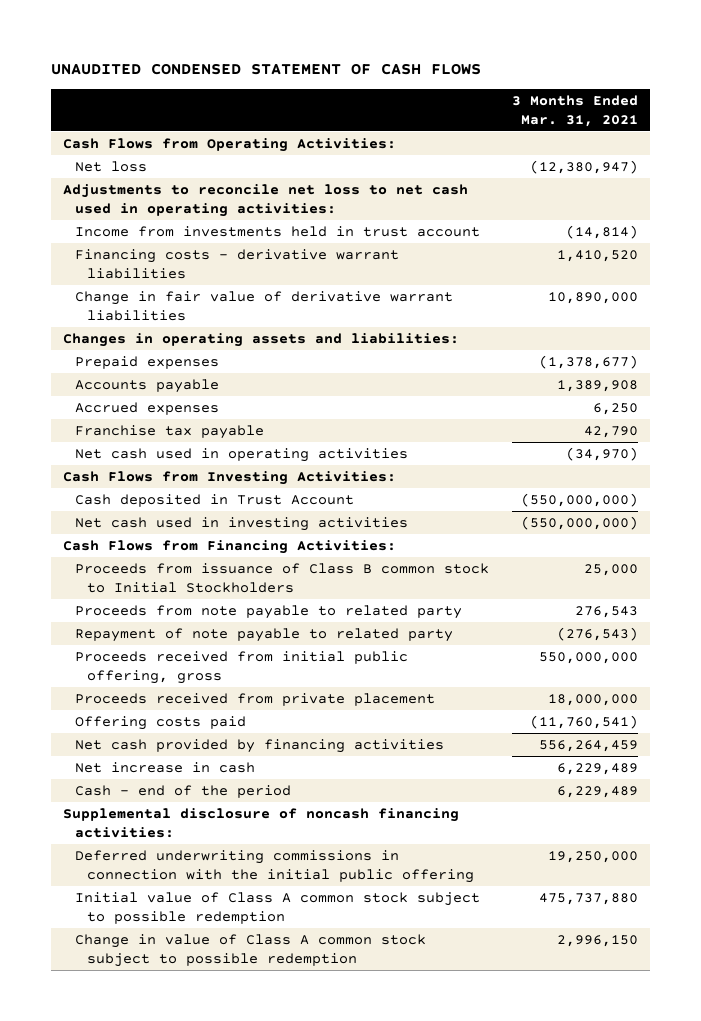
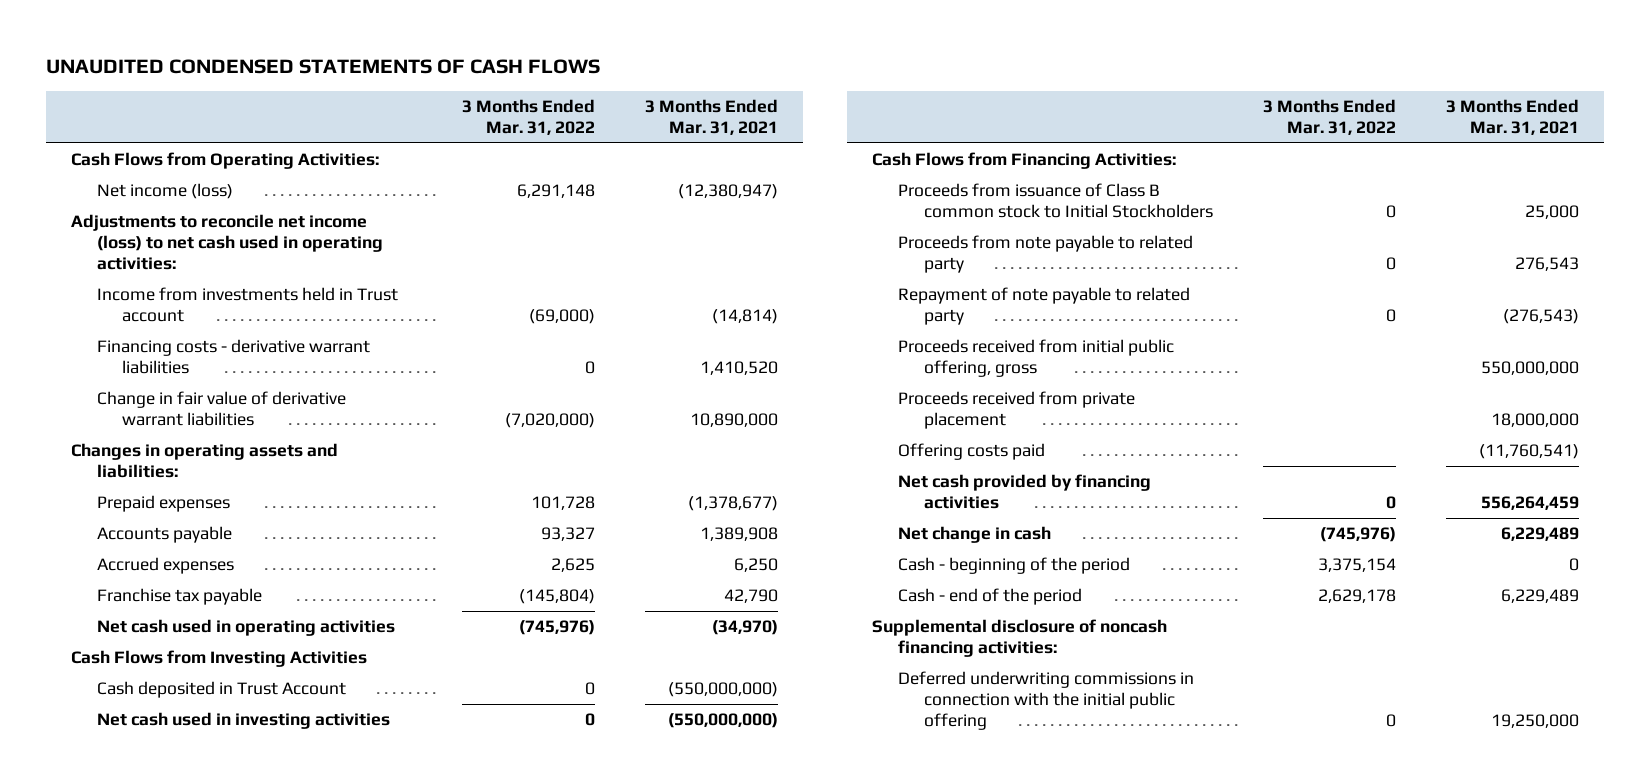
[51,63,482,76] UNAUDITED CONDENSED STATEMENT OF CASH FLOWS -> [45,59,600,75] UNAUDITED CONDENSED STATEMENTS OF CASH FLOWS
none -> [461,99,595,136] 3 Months Ended Mar. 31, 2022
[74,161,147,173] Net loss -> [96,183,233,200] Net income (loss)
[62,184,468,217] Adjustments to reconcile net loss to net cash used in operating activities: -> [70,214,383,270] Adjustments to reconcile net income (loss) to net cash used in operating activities:
[74,226,480,238] Income from investments held in trust account -> [96,287,398,323] Income from investments held in Trust account
[62,471,396,486] Cash Flows from Investing Activities: -> [70,650,367,668] Cash Flows from Investing Activities
[74,762,255,774] Net increase in cash -> [897,526,1051,544] Net change in cash
none -> [897,557,1130,575] Cash - beginning of the period
[74,892,480,924] Initial value of Class A common stock subject to possible redemption -> none
[74,934,426,967] Change in value of Class A common stock subject to possible redemption -> none

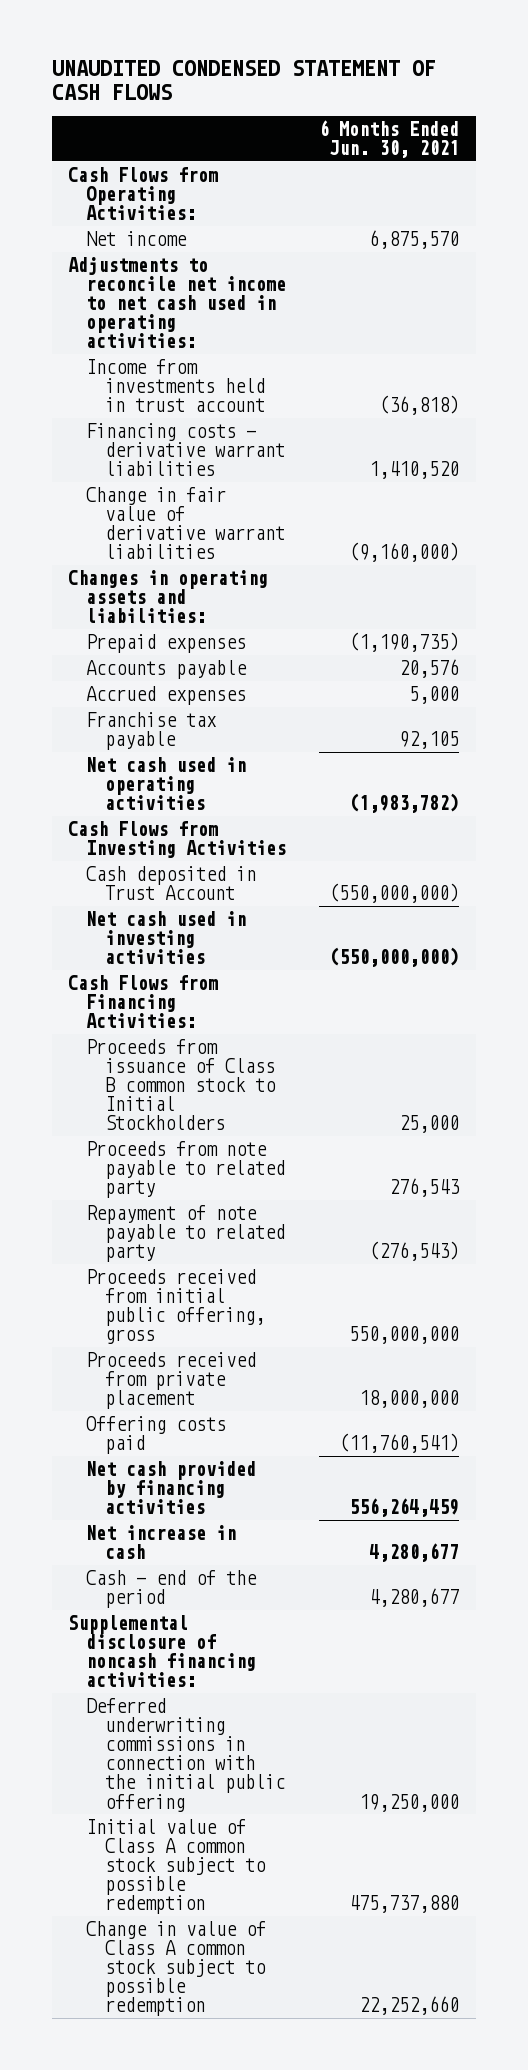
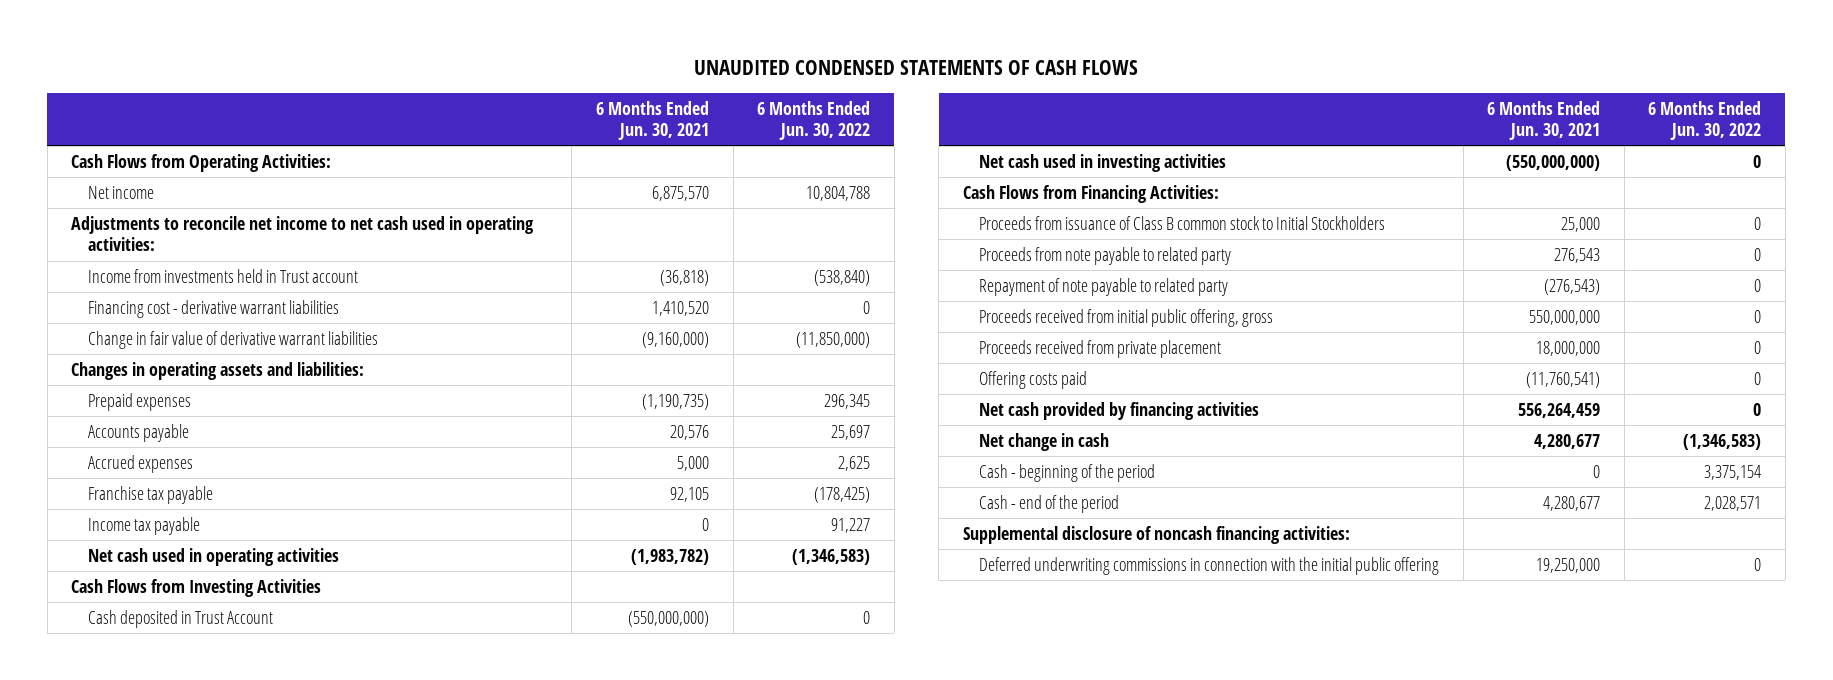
[51,60,436,101] UNAUDITED CONDENSED STATEMENT OF CASH FLOWS -> [694,59,1139,75] UNAUDITED CONDENSED STATEMENTS OF CASH FLOWS
none -> [757,100,871,140] 6 Months Ended Jun. 30, 2022
[86,359,265,413] Income from investments held in trust account -> [87,268,358,283] Income from investments held in Trust account
[86,423,285,477] Financing costs - derivative warrant liabilities -> [87,299,339,318] Financing cost - derivative warrant liabilities
none -> [87,516,200,535] Income tax payable
[86,1525,237,1560] Net increase in cash -> [978,432,1109,451] Net change in cash
none -> [978,463,1155,482] Cash - beginning of the period
[86,1819,266,1915] Initial value of Class A common stock subject to possible redemption -> none
[86,1921,267,2017] Change in value of Class A common stock subject to possible redemption -> none

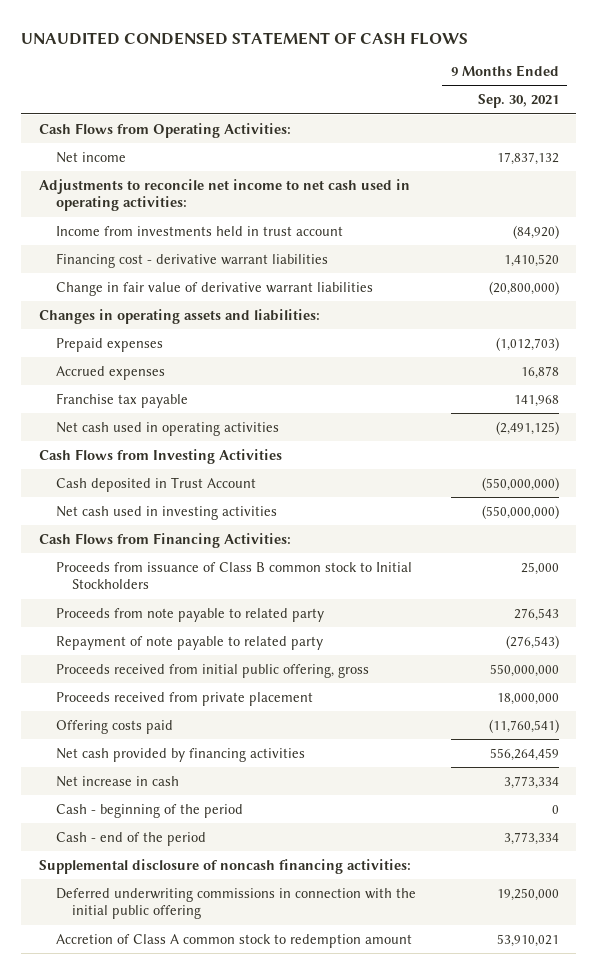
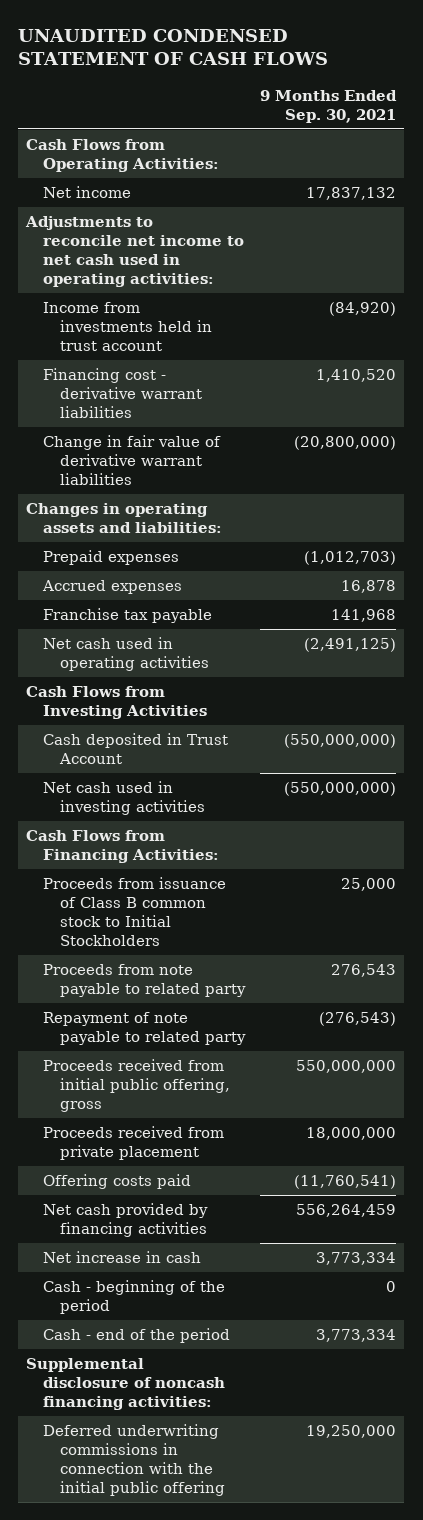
[55,933,412,948] Accretion of Class A common stock to redemption amount -> none

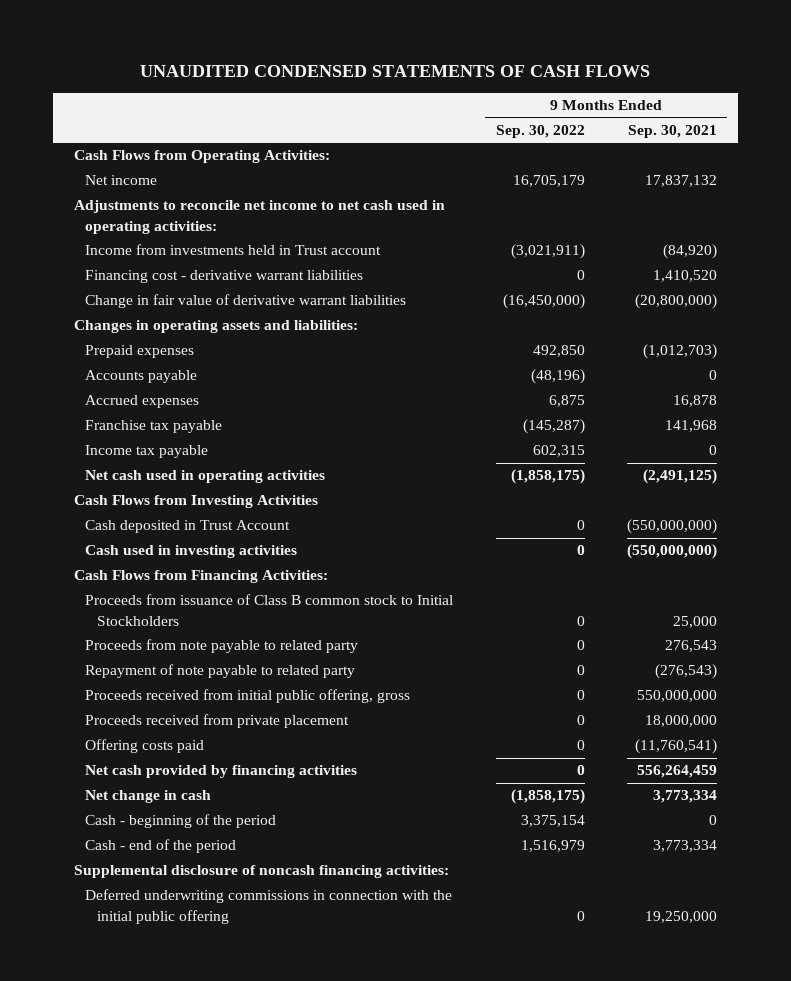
[18,28,329,66] UNAUDITED CONDENSED STATEMENT OF CASH FLOWS -> [140,65,651,78] UNAUDITED CONDENSED STATEMENTS OF CASH FLOWS
none -> [495,125,585,139] Sep. 30, 2022
[42,302,212,351] Income from investments held in trust account -> [85,244,382,256] Income from investments held in Trust account
none -> [85,370,198,384] Accounts payable
none -> [85,445,209,459] Income tax payable
[42,781,205,815] Net cash used in investing activities -> [85,545,298,559] Cash used in investing activities
[42,1251,201,1264] Net increase in cash -> [85,790,212,804] Net change in cash

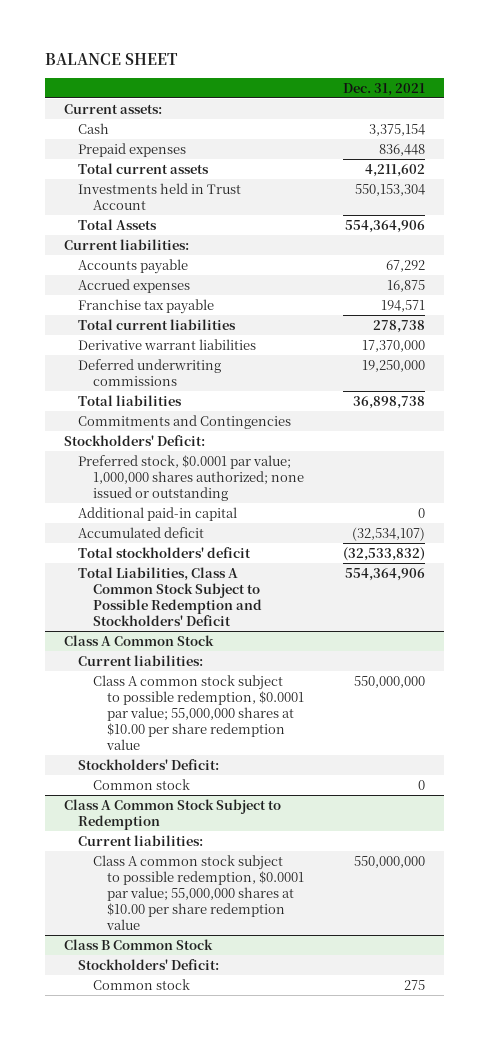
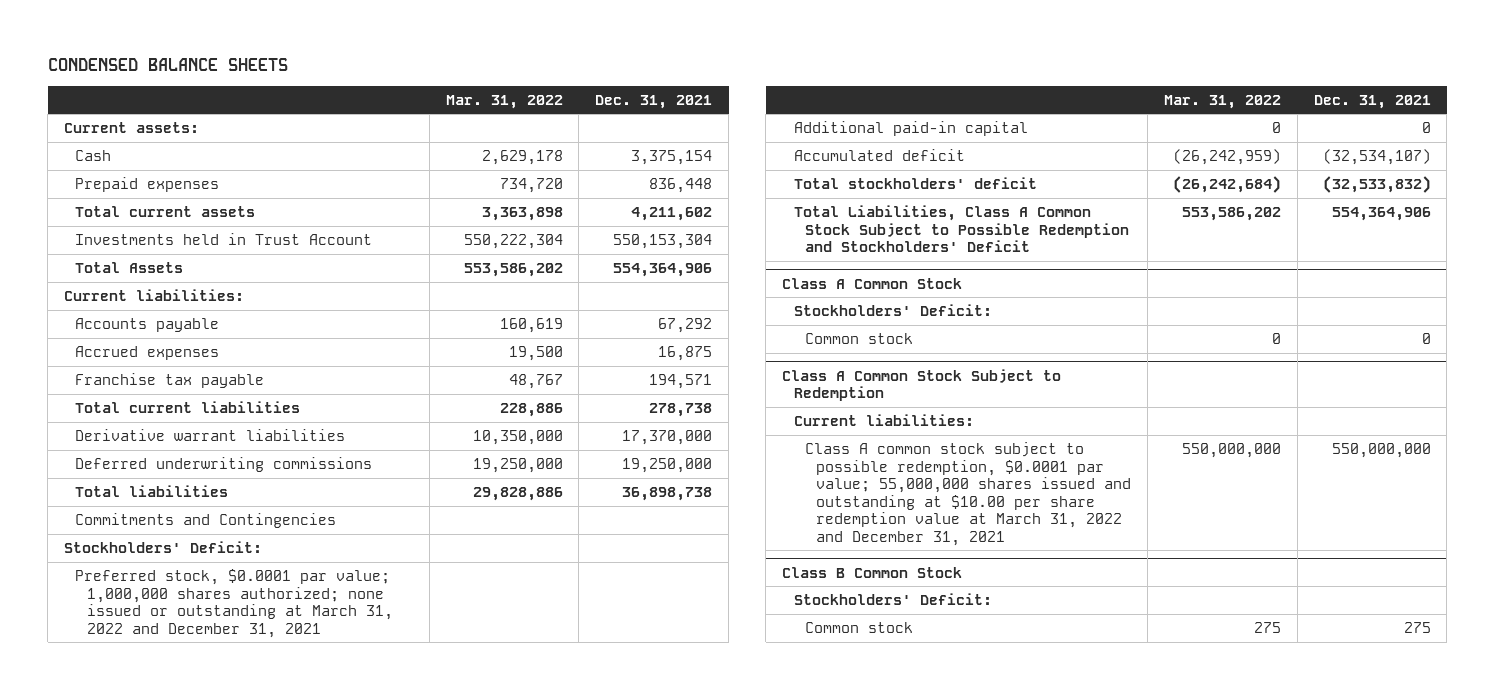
[44,53,178,66] BALANCE SHEET -> [47,57,288,71] CONDENSED BALANCE SHEETS
none -> [445,94,563,109] Mar. 31, 2022
[78,454,304,501] Preferred stock, $0.0001 par value; 1,000,000 shares authorized; none issued or outstanding -> [75,569,393,638] Preferred stock, $0.0001 par value; 1,000,000 shares authorized; none issued or outstanding at March 31, 2022 and December 31, 2021
[78,654,204,666] Current liabilities: -> none
[92,674,305,751] Class A common stock subject to possible redemption, $0.0001 par value; 55,000,000 shares at $10.00 per share redemption value -> none
[92,854,305,931] Class A common stock subject to possible redemption, $0.0001 par value; 55,000,000 shares at $10.00 per share redemption value -> [804,442,1132,546] Class A common stock subject to possible redemption, $0.0001 par value; 55,000,000 shares issued and outstanding at $10.00 per share redemption value at March 31, 2022 and December 31, 2021

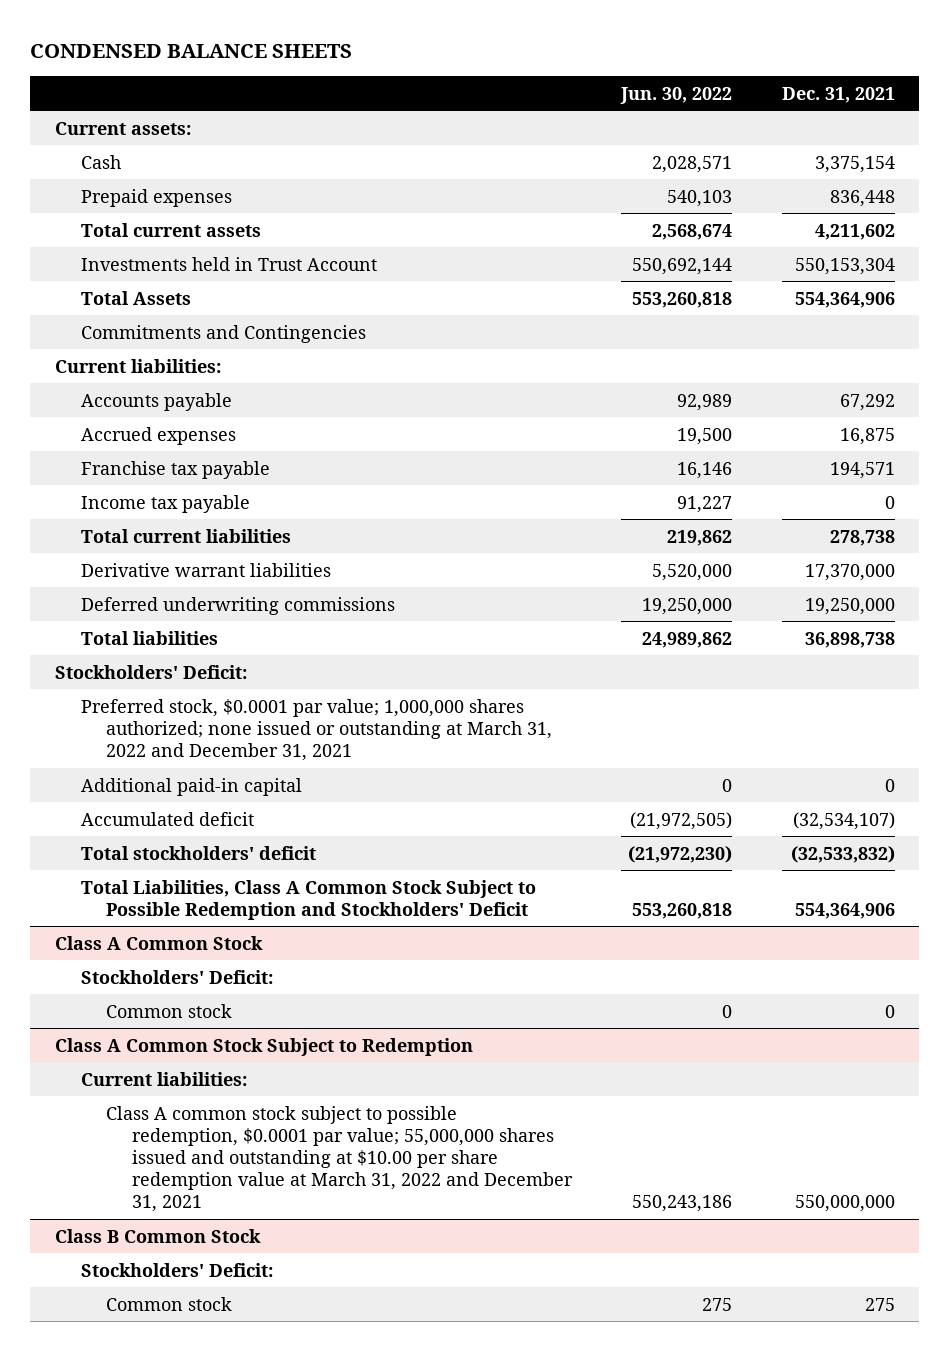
[445,94,563,109] Mar. 31, 2022 -> none
none -> [620,86,733,104] Jun. 30, 2022
[75,513,337,529] Commitments and Contingencies -> [80,324,366,343] Commitments and Contingencies
none -> [80,494,250,513] Income tax payable

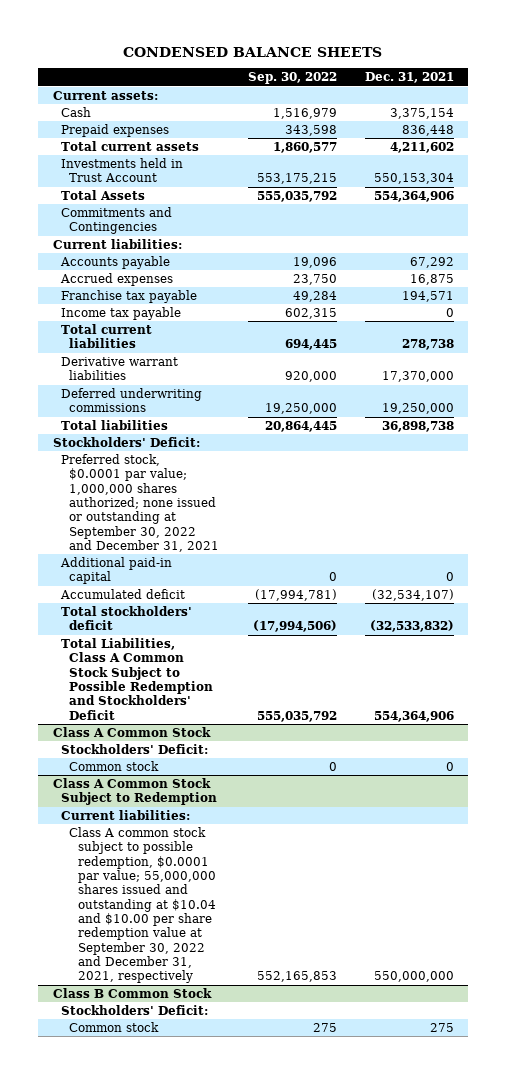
[620,86,733,104] Jun. 30, 2022 -> none
none -> [247,72,337,85] Sep. 30, 2022
[80,698,553,761] Preferred stock, $0.0001 par value; 1,000,000 shares authorized; none issued or outstanding at March 31, 2022 and December 31, 2021 -> [60,453,220,552] Preferred stock, $0.0001 par value; 1,000,000 shares authorized; none issued or outstanding at September 30, 2022 and December 31, 2021
[106,1105,573,1213] Class A common stock subject to possible redemption, $0.0001 par value; 55,000,000 shares issued and outstanding at $10.00 per share redemption value at March 31, 2022 and December 31, 2021 -> [69,826,216,984] Class A common stock subject to possible redemption, $0.0001 par value; 55,000,000 shares issued and outstanding at $10.04 and $10.00 per share redemption value at September 30, 2022 and December 31, 2021, respectively

